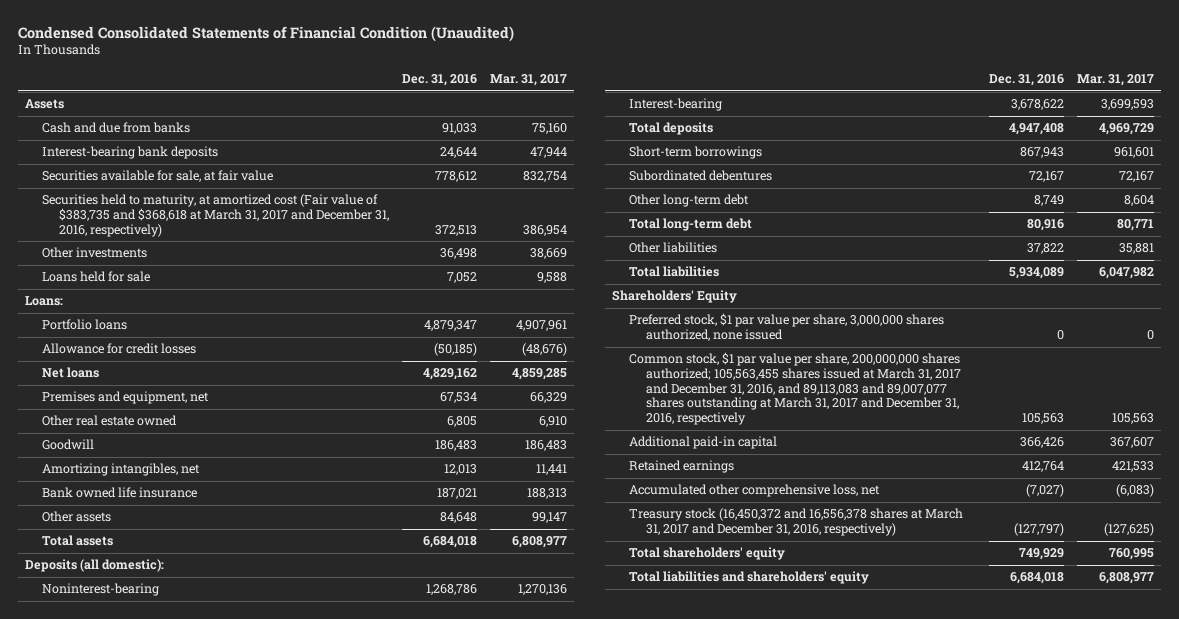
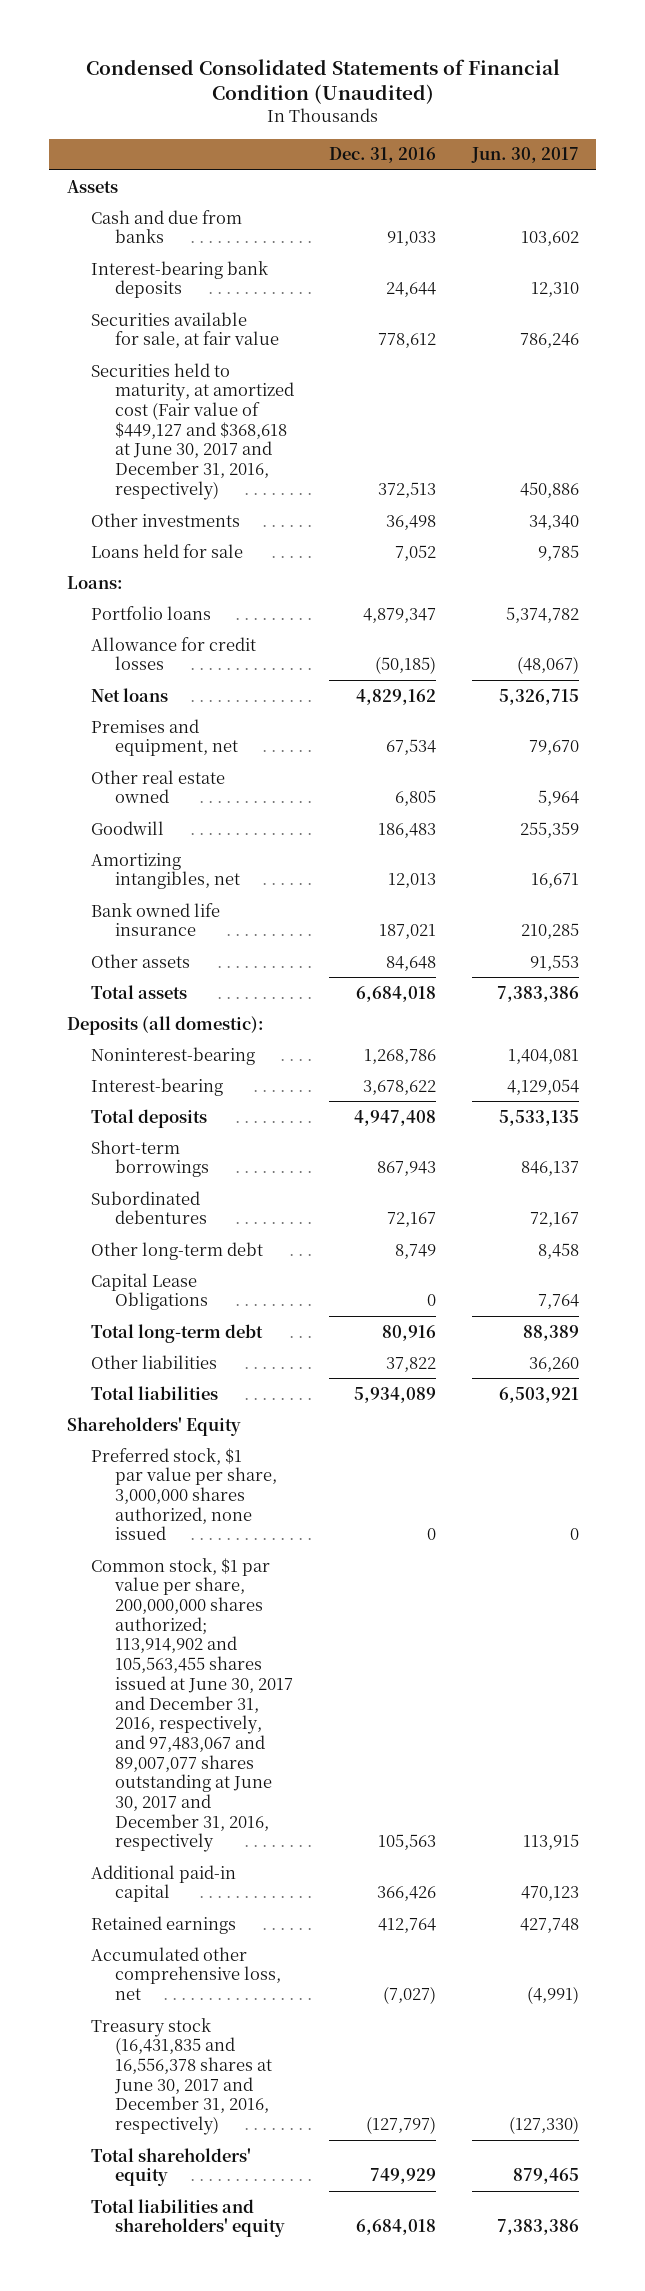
[490,74,568,87] Mar. 31, 2017 -> none
none -> [470,147,579,164] Jun. 30, 2017
[41,194,390,237] Securities held to maturity, at amortized cost (Fair value of $383,735 and $368,618 at March 31, 2017 and December 31, 2016, respectively) -> [90,362,295,500] Securities held to maturity, at amortized cost (Fair value of $449,127 and $368,618 at June 30, 2017 and December 31, 2016, respectively)
none -> [90,1272,209,1311] Capital Lease Obligations
[628,352,961,426] Common stock, $1 par value per share, 200,000,000 shares authorized; 105,563,455 shares issued at March 31, 2017 and December 31, 2016, and 89,113,083 and 89,007,077 shares outstanding at March 31, 2017 and December 31, 2016, respectively -> [90,1557,294,1853] Common stock, $1 par value per share, 200,000,000 shares authorized; 113,914,902 and 105,563,455 shares issued at June 30, 2017 and December 31, 2016, respectively, and 97,483,067 and 89,007,077 shares outstanding at June 30, 2017 and December 31, 2016, respectively
[628,508,963,537] Treasury stock (16,450,372 and 16,556,378 shares at March 31, 2017 and December 31, 2016, respectively) -> [90,2017,273,2136] Treasury stock (16,431,835 and 16,556,378 shares at June 30, 2017 and December 31, 2016, respectively)

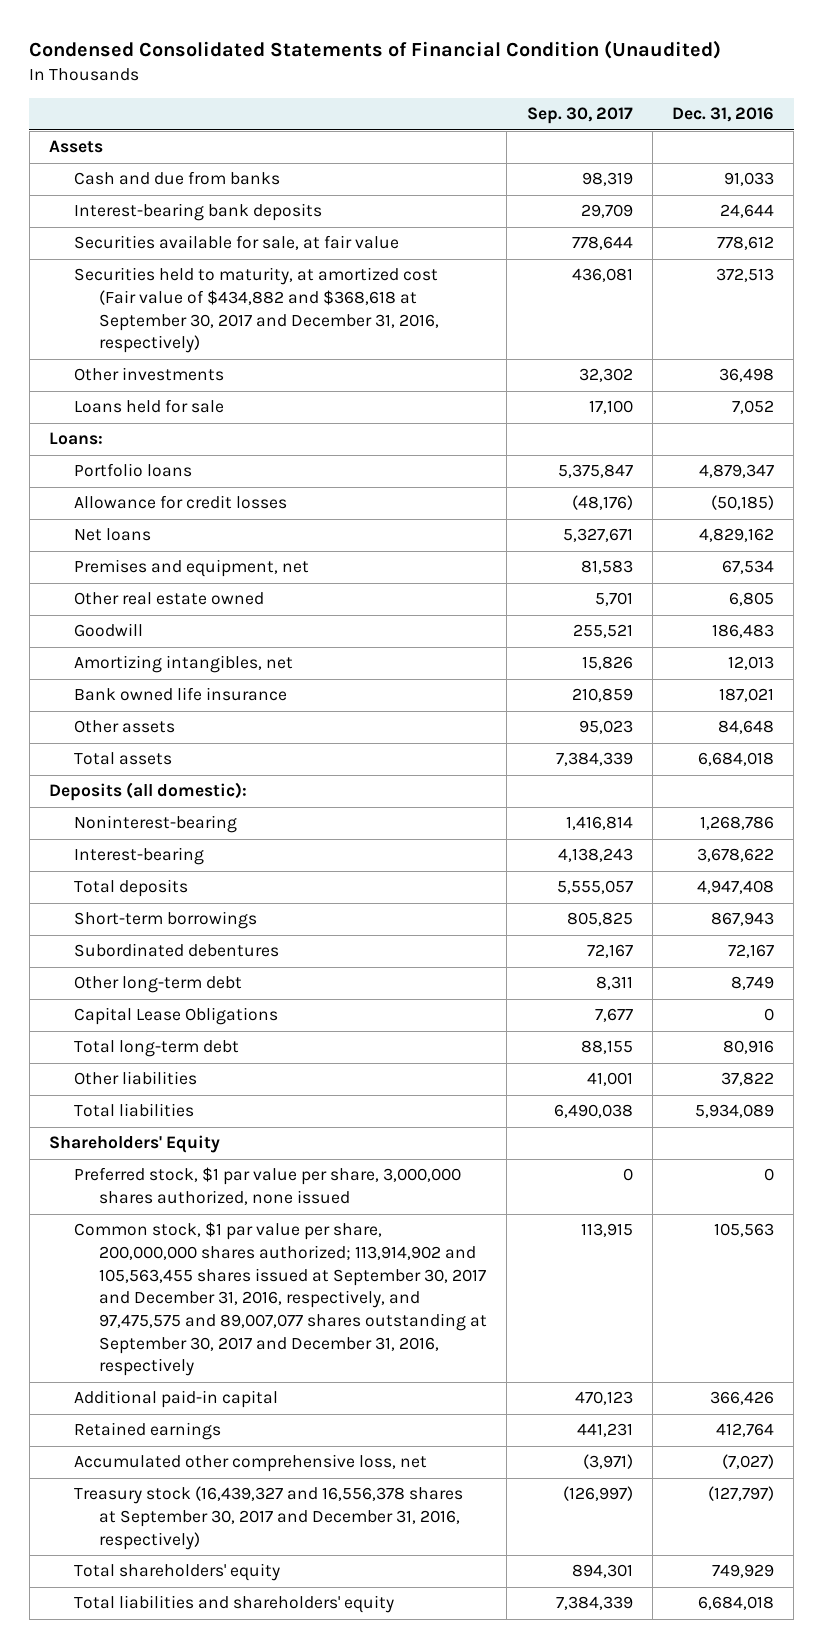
[470,147,579,164] Jun. 30, 2017 -> none
none -> [526,107,633,125] Sep. 30, 2017
[90,362,295,500] Securities held to maturity, at amortized cost (Fair value of $449,127 and $368,618 at June 30, 2017 and December 31, 2016, respectively) -> [73,267,440,354] Securities held to maturity, at amortized cost (Fair value of $434,882 and $368,618 at September 30, 2017 and December 31, 2016, respectively)
[90,1557,294,1853] Common stock, $1 par value per share, 200,000,000 shares authorized; 113,914,902 and 105,563,455 shares issued at June 30, 2017 and December 31, 2016, respectively, and 97,483,067 and 89,007,077 shares outstanding at June 30, 2017 and December 31, 2016, respectively -> [73,1222,488,1377] Common stock, $1 par value per share, 200,000,000 shares authorized; 113,914,902 and 105,563,455 shares issued at September 30, 2017 and December 31, 2016, respectively, and 97,475,575 and 89,007,077 shares outstanding at September 30, 2017 and December 31, 2016, respectively
[90,2017,273,2136] Treasury stock (16,431,835 and 16,556,378 shares at June 30, 2017 and December 31, 2016, respectively) -> [73,1486,463,1550] Treasury stock (16,439,327 and 16,556,378 shares at September 30, 2017 and December 31, 2016, respectively)

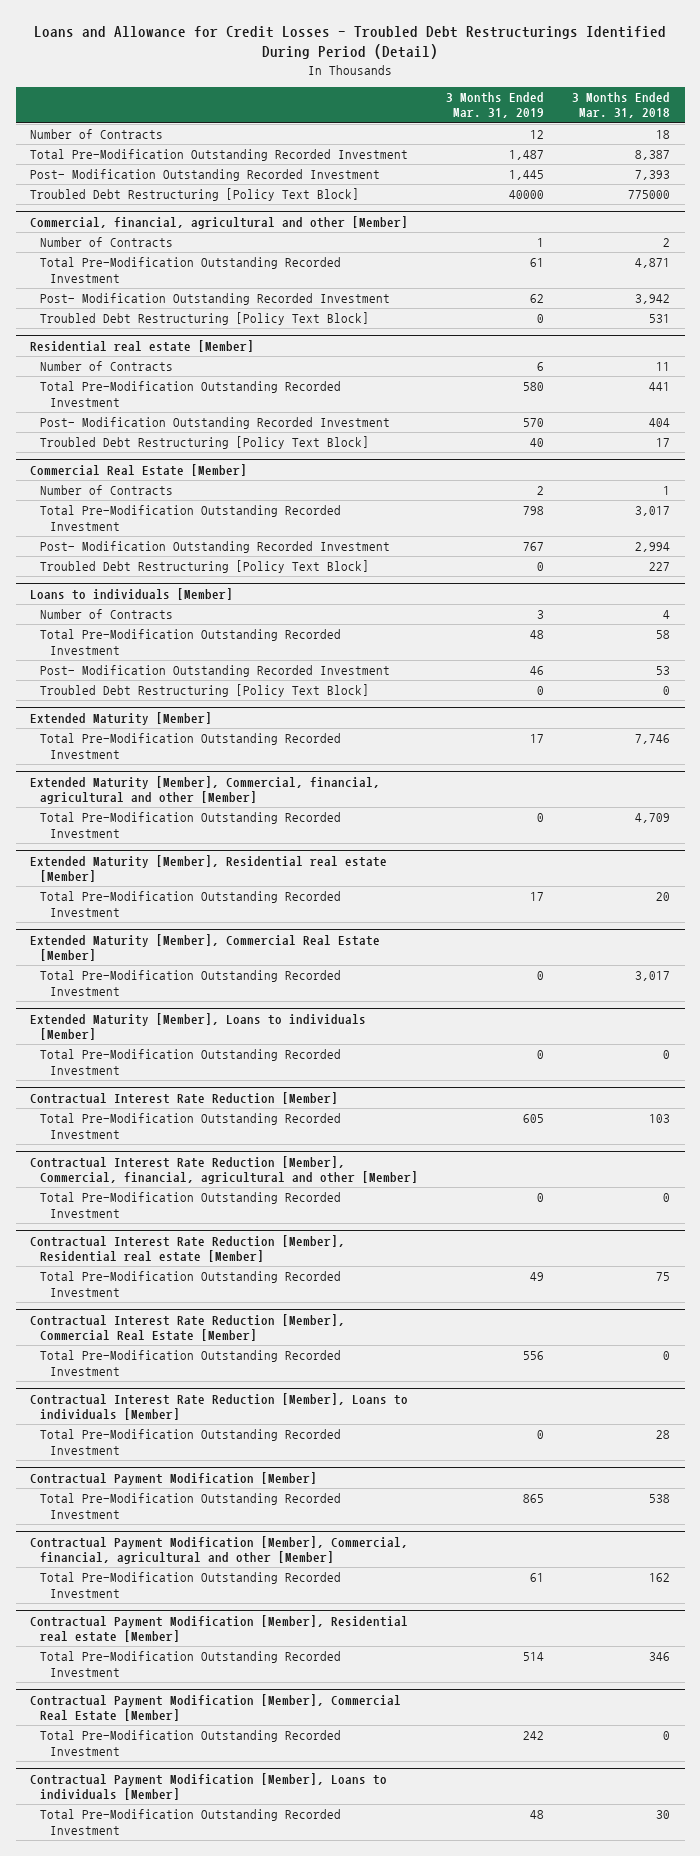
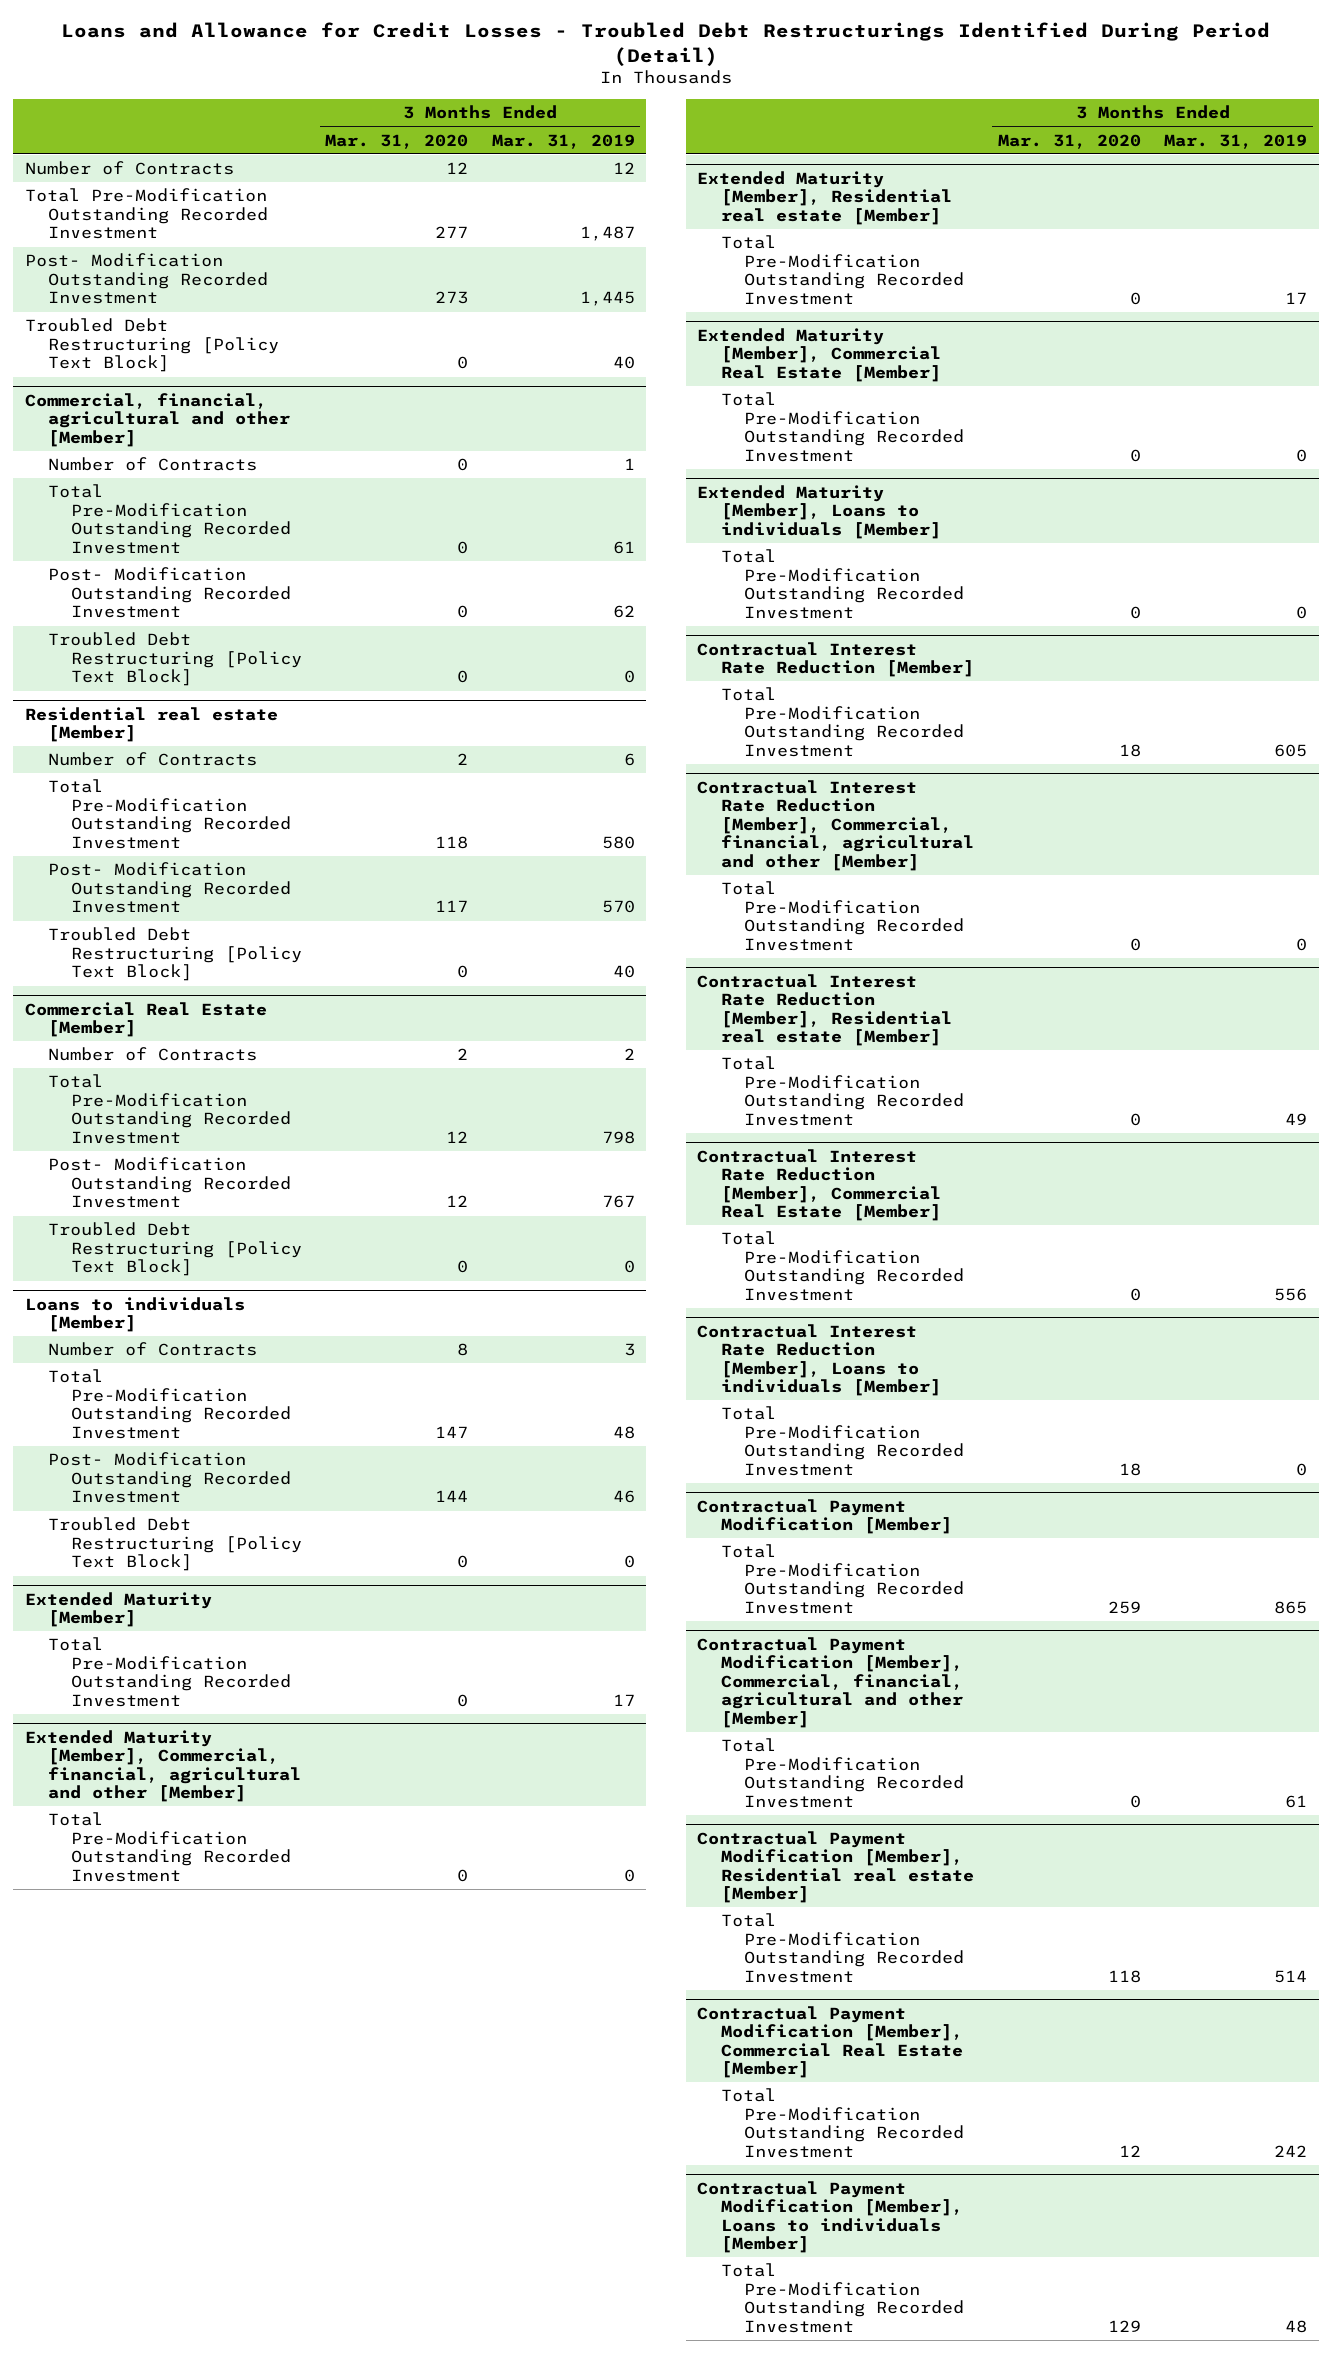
[572,92,671,119] 3 Months Ended Mar. 31, 2018 -> none
none -> [325,133,469,149] Mar. 31, 2020
[509,190,545,200] 40000 -> [612,356,635,370] 40

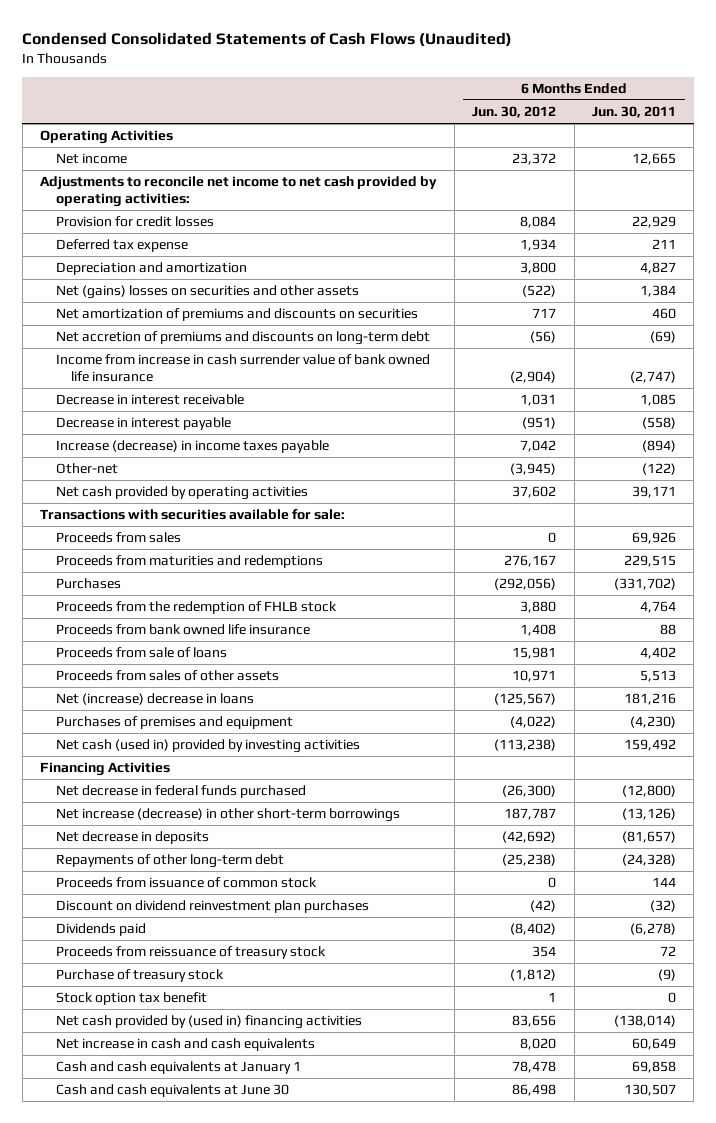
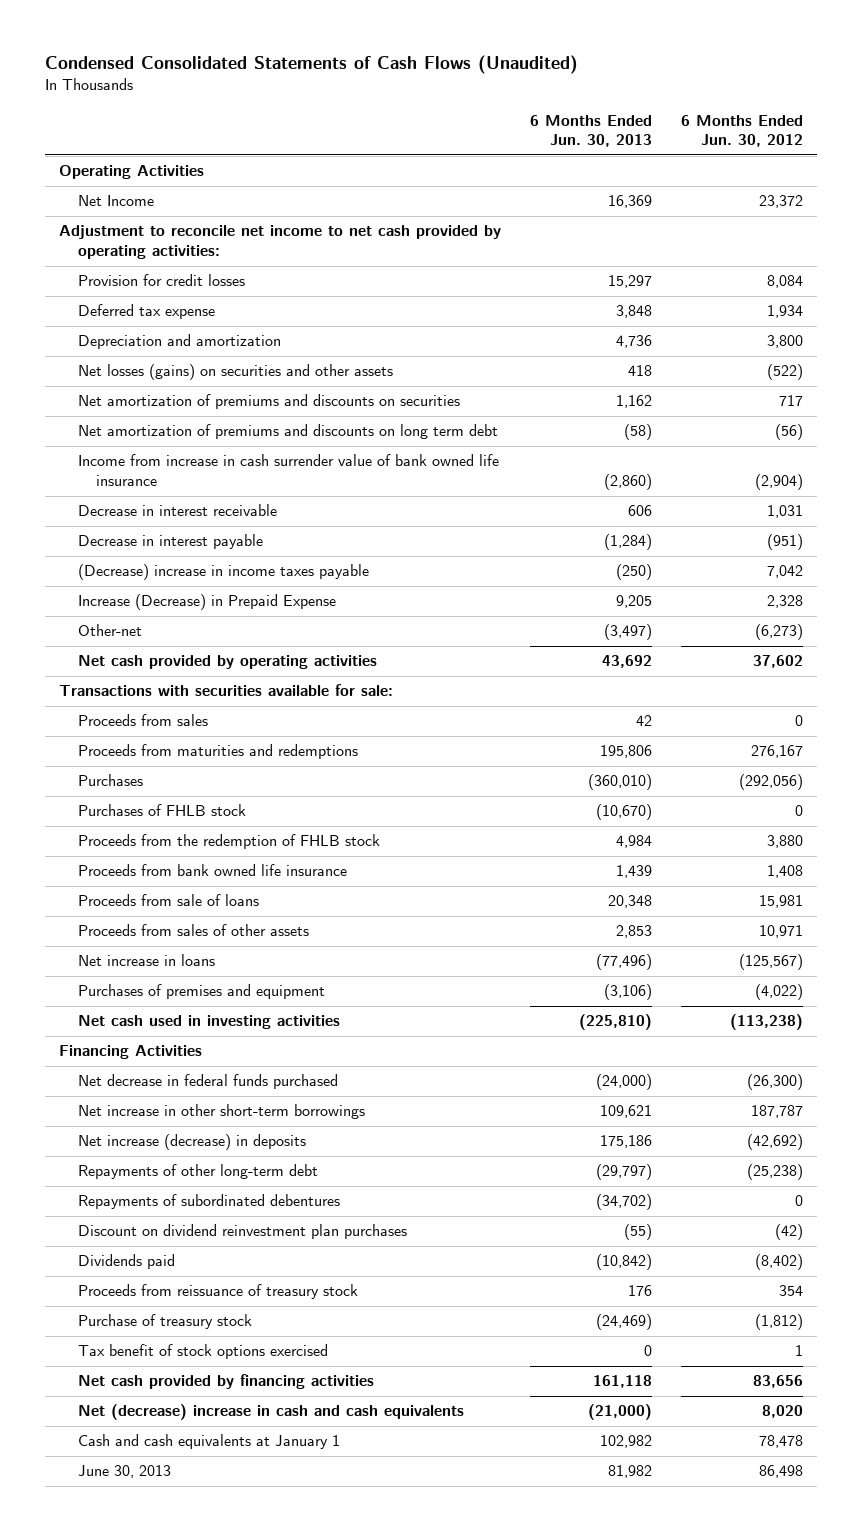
[592,106,677,119] Jun. 30, 2011 -> none
none -> [529,114,652,148] 6 Months Ended Jun. 30, 2013
[55,153,127,165] Net income -> [77,195,154,207] Net Income
[40,176,438,208] Adjustments to reconcile net income to net cash provided by operating activities: -> [59,225,502,259] Adjustment to reconcile net income to net cash provided by operating activities:
[55,285,359,300] Net (gains) losses on securities and other assets -> [77,364,393,381] Net losses (gains) on securities and other assets
[55,331,430,346] Net accretion of premiums and discounts on long-term debt -> [77,424,498,440] Net amortization of premiums and discounts on long term debt
[55,440,329,454] Increase (decrease) in income taxes payable -> [77,564,369,581] (Decrease) increase in income taxes payable
none -> [77,594,336,611] Increase (Decrease) in Prepaid Expense
[510,463,557,476] (3,945) -> [754,624,803,641] (6,273)
none -> [77,804,246,817] Purchases of FHLB stock
[55,693,254,706] Net (increase) decrease in loans -> [77,954,215,967] Net increase in loans
[55,739,360,754] Net cash (used in) provided by investing activities -> [77,1015,340,1030] Net cash used in investing activities
[55,808,400,823] Net increase (decrease) in other short-term borrowings -> [77,1104,365,1120] Net increase in other short-term borrowings
[55,831,209,845] Net decrease in deposits -> [77,1134,306,1151] Net increase (decrease) in deposits
[55,877,317,889] Proceeds from issuance of common stock -> none
none -> [77,1194,340,1210] Repayments of subordinated debentures
[55,992,207,1006] Stock option tax benefit -> [77,1344,328,1360] Tax benefit of stock options exercised
[55,1015,362,1030] Net cash provided by (used in) financing activities -> [77,1374,374,1390] Net cash provided by financing activities
[55,1038,315,1052] Net increase in cash and cash equivalents -> [77,1404,464,1421] Net (decrease) increase in cash and cash equivalents
[55,1084,289,1098] Cash and cash equivalents at June 30 -> [77,1465,171,1479] June 30, 2013

